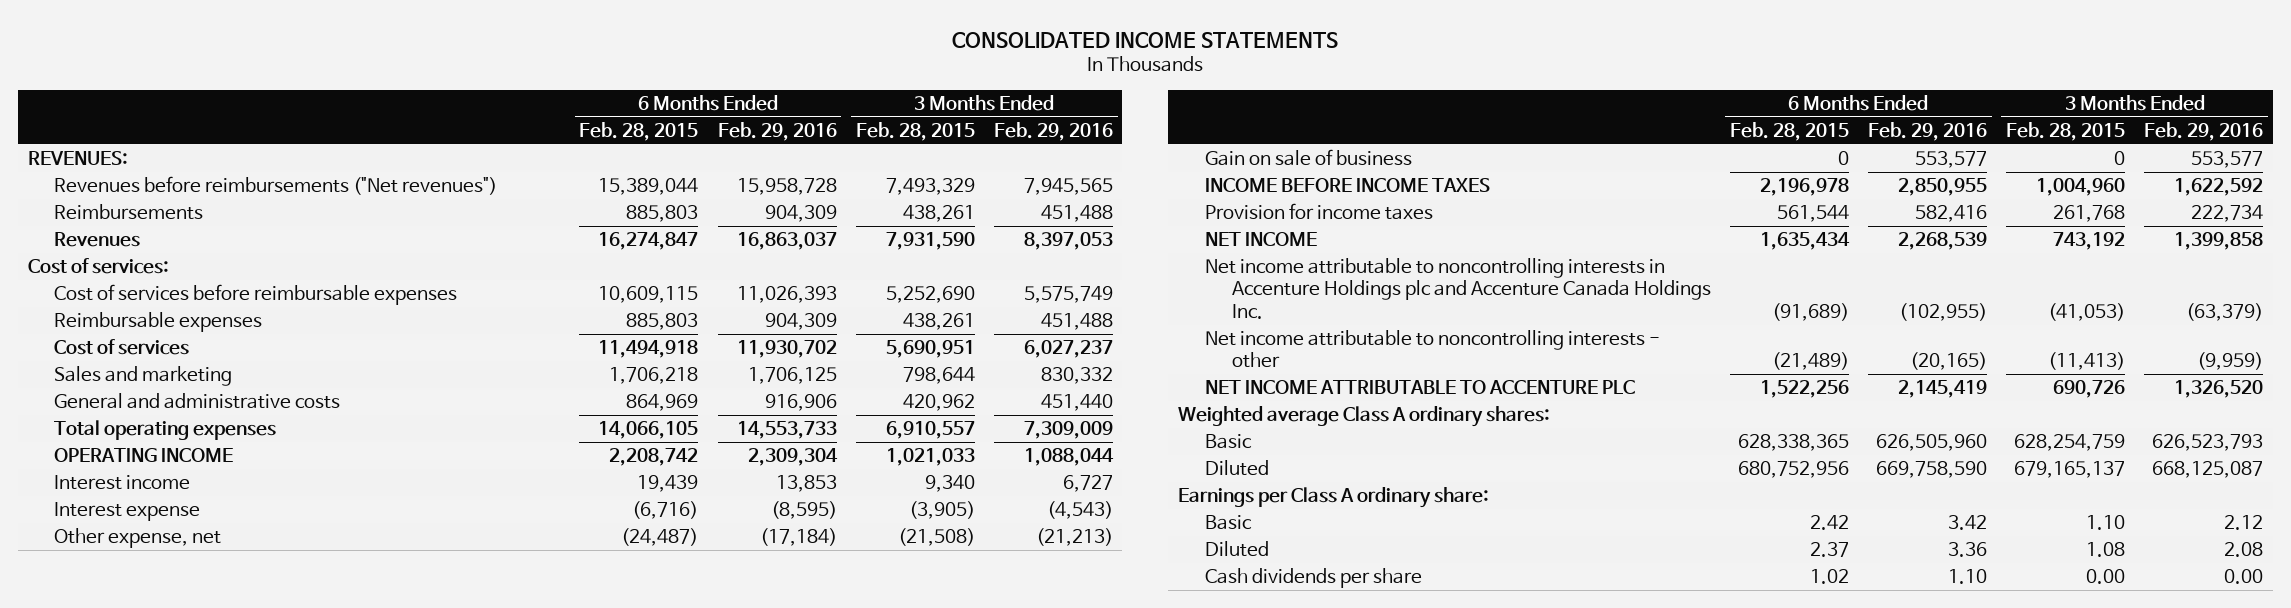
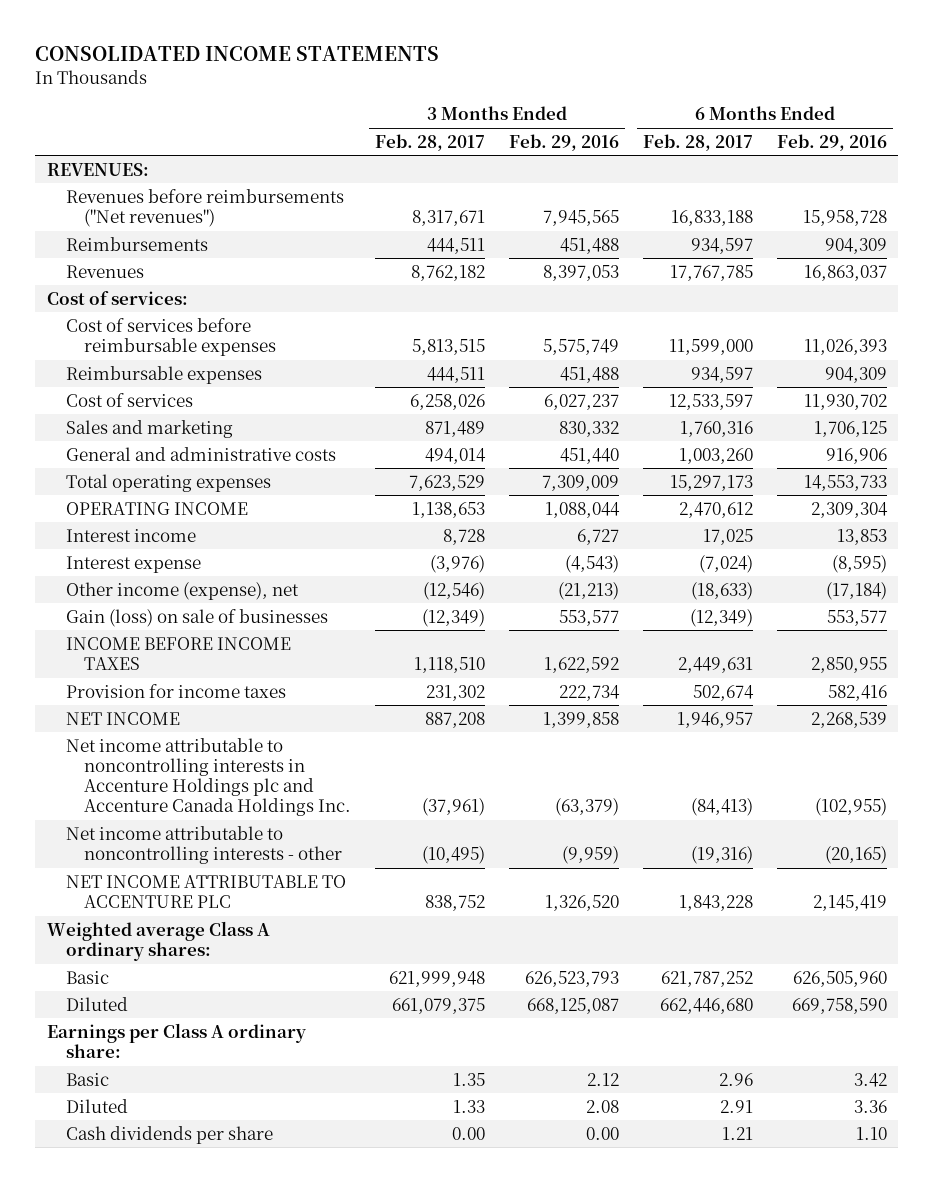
[579,121,699,141] Feb. 28, 2015 -> none
[855,121,975,141] Feb. 28, 2015 -> none
none -> [375,133,486,151] Feb. 28, 2017
none -> [642,133,753,151] Feb. 28, 2017
[54,528,222,549] Other expense, net -> [65,581,299,600] Other income (expense), net
[1204,149,1412,167] Gain on sale of business -> [65,608,328,627] Gain (loss) on sale of businesses

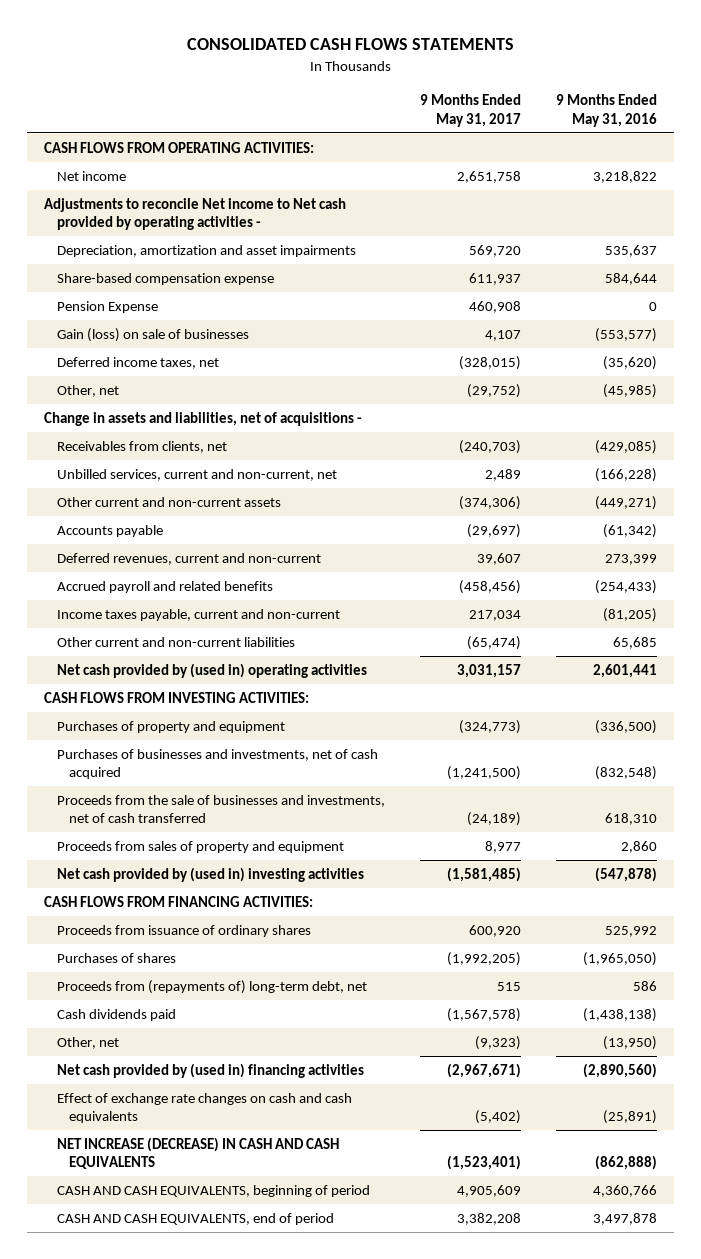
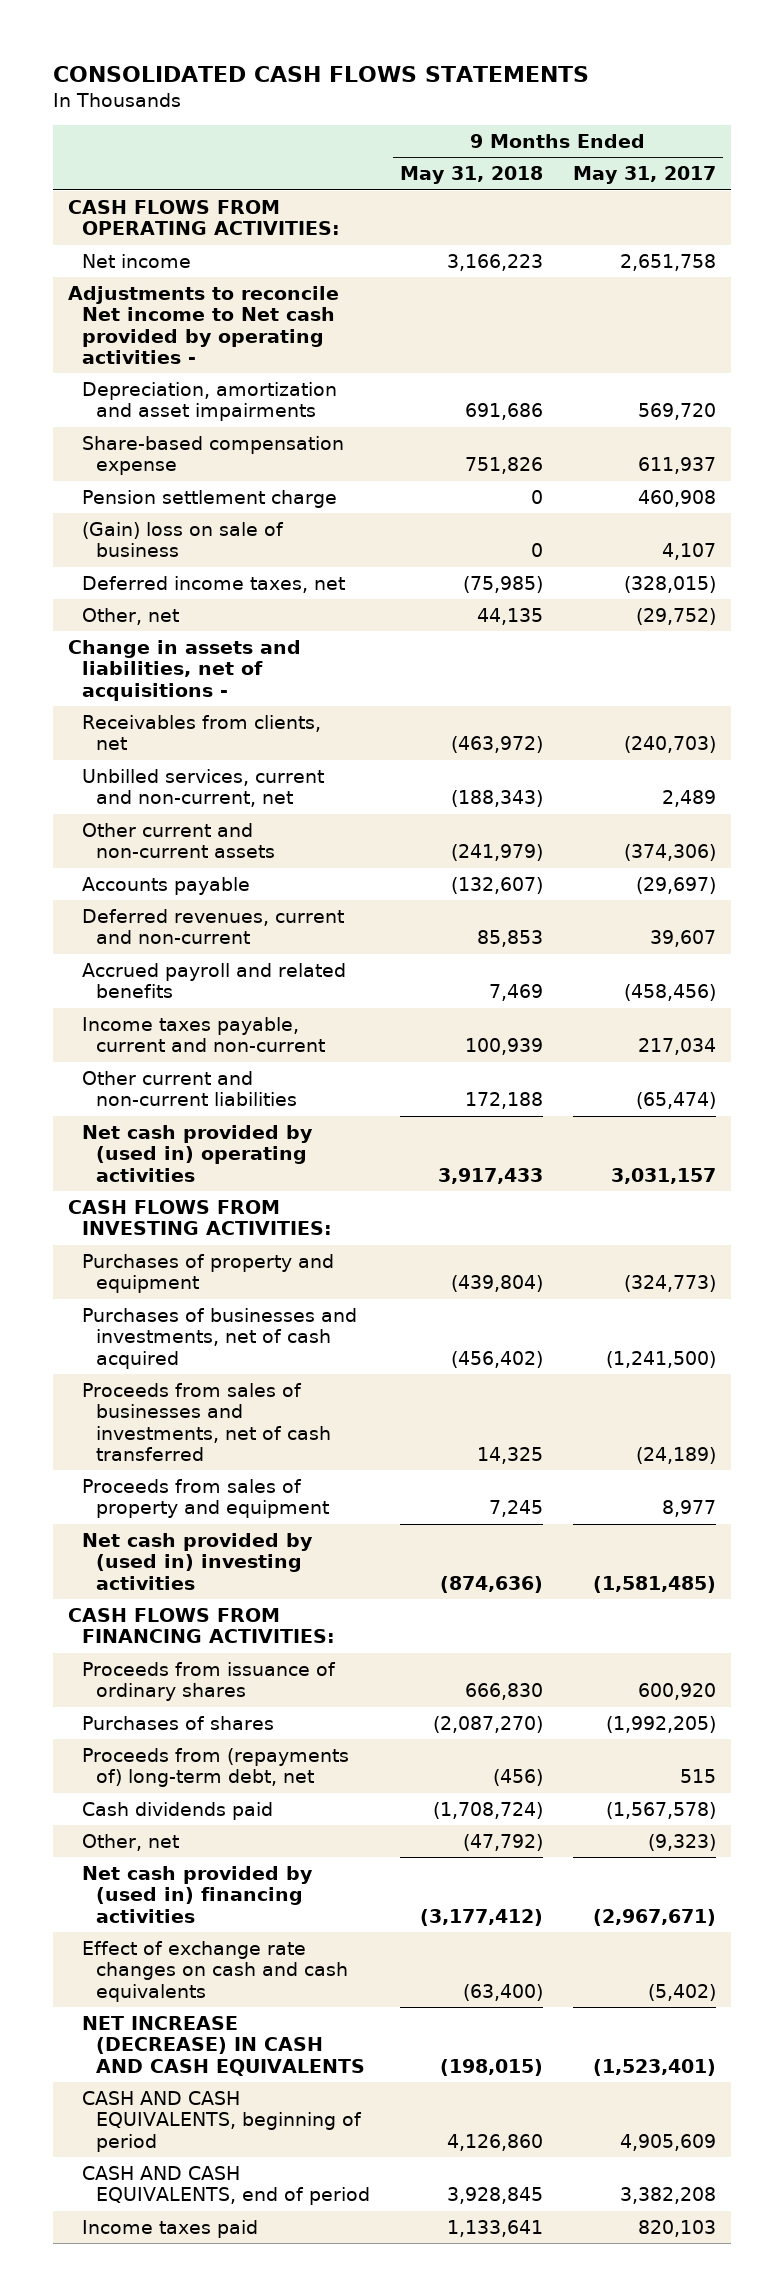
[555,94,657,127] 9 Months Ended May 31, 2016 -> none
none -> [399,166,543,185] May 31, 2018
[56,300,158,313] Pension Expense -> [81,489,337,508] Pension settlement charge
[56,327,249,342] Gain (loss) on sale of businesses -> [81,521,284,558] (Gain) loss on sale of business
[56,794,385,824] Proceeds from the sale of businesses and investments, net of cash transferred -> [81,1382,332,1462] Proceeds from sales of businesses and investments, net of cash transferred
none -> [81,2219,258,2238] Income taxes paid

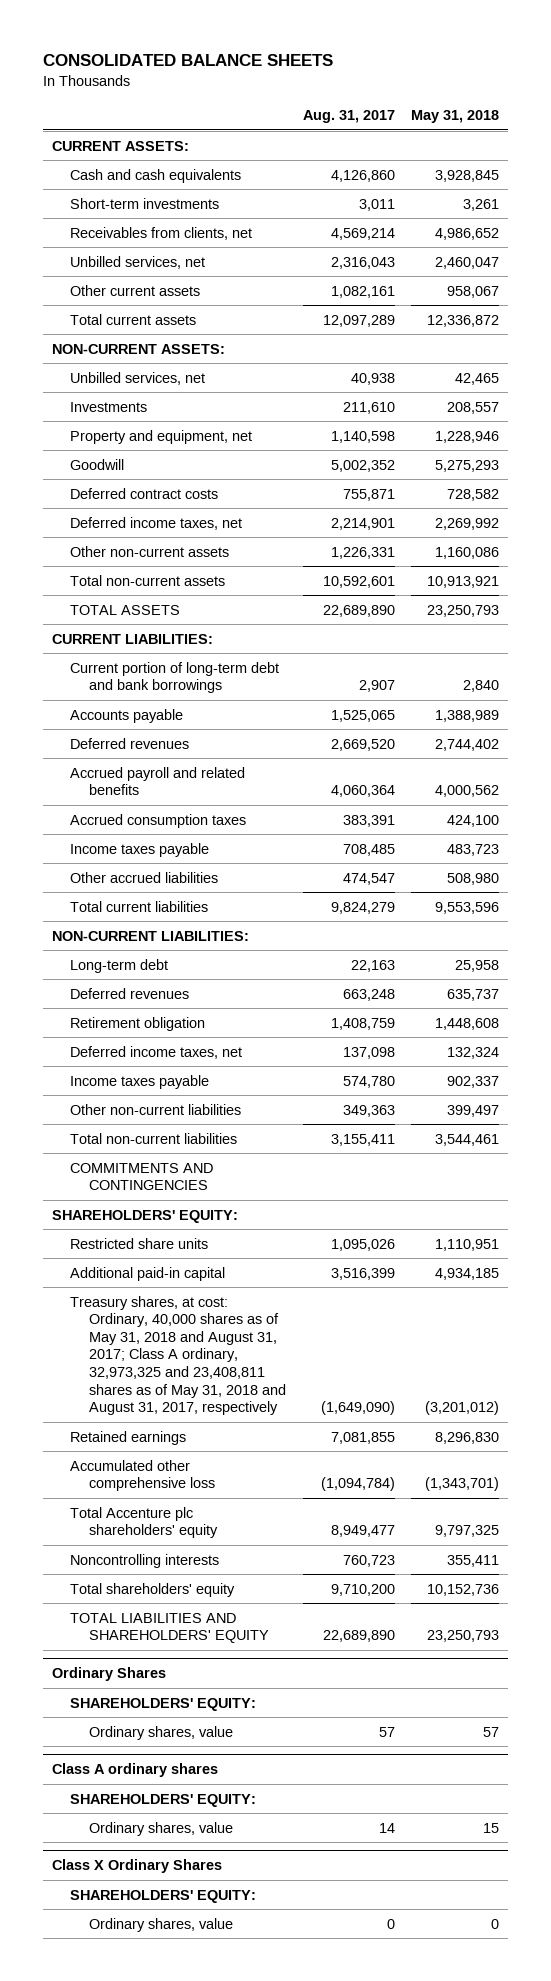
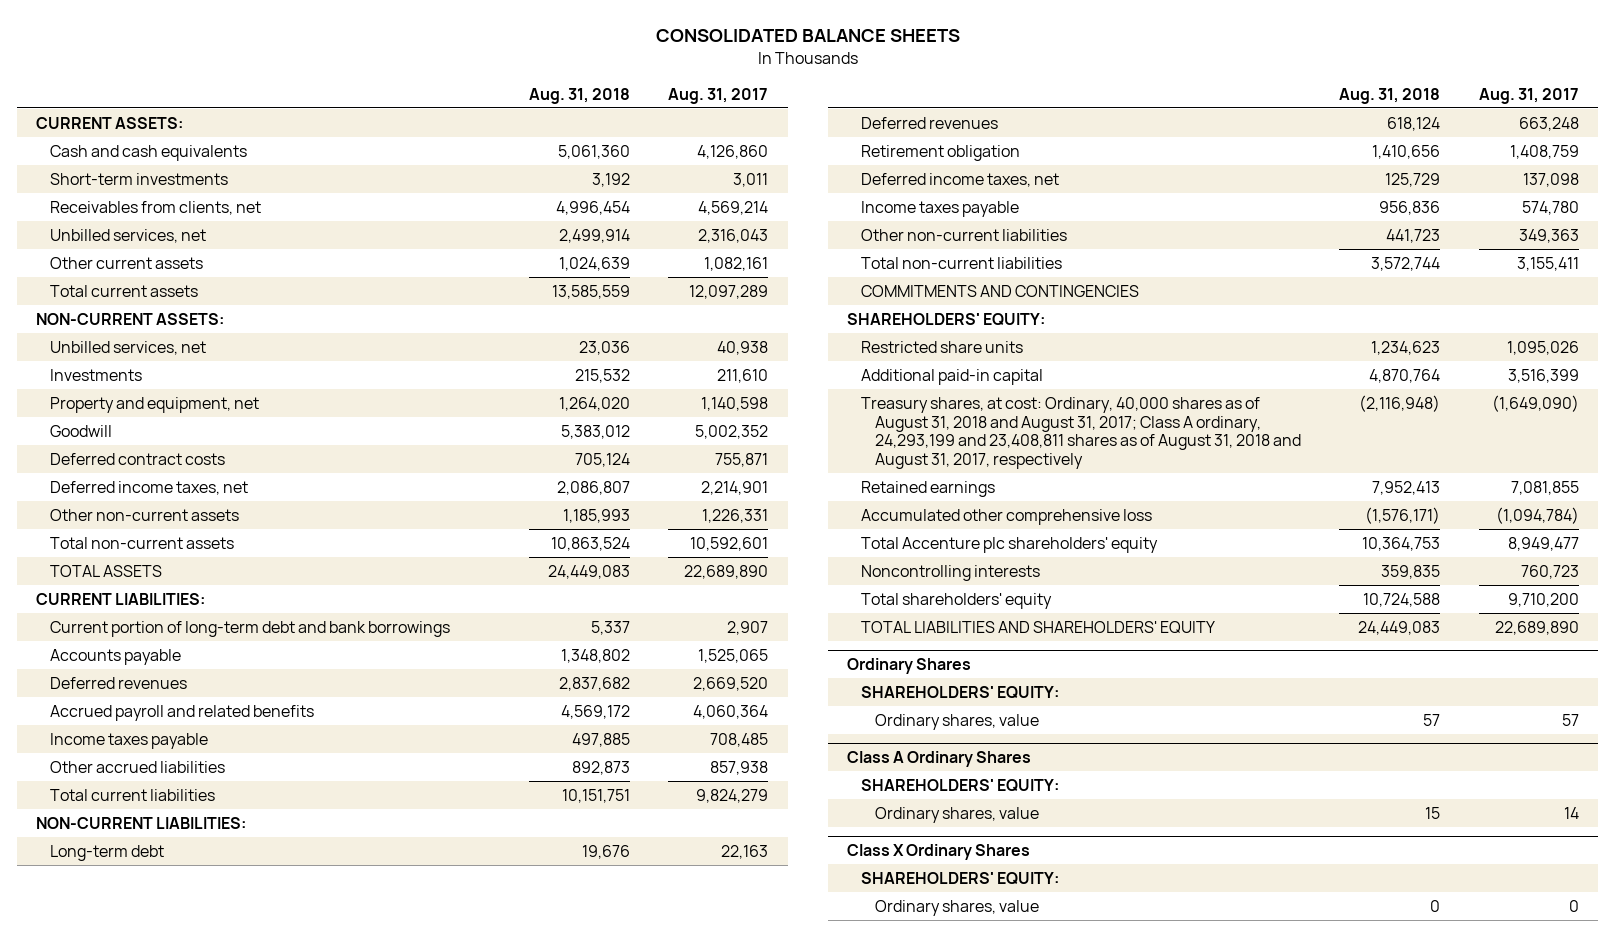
[411,110,500,124] May 31, 2018 -> none
none -> [528,87,630,104] Aug. 31, 2018
[70,813,247,828] Accrued consumption taxes -> none
[342,872,395,885] 474,547 -> [710,760,769,775] 857,938
[70,1295,286,1416] Treasury shares, at cost: Ordinary, 40,000 shares as of May 31, 2018 and August 31, 2017; Class A ordinary, 32,973,325 and 23,408,811 shares as of May 31, 2018 and August 31, 2017, respectively -> [861,396,1301,470] Treasury shares, at cost: Ordinary, 40,000 shares as of August 31, 2018 and August 31, 2017; Class A ordinary, 24,293,199 and 23,408,811 shares as of August 31, 2018 and August 31, 2017, respectively
[51,1763,218,1778] Class A ordinary shares -> [847,751,1032,768] Class A Ordinary Shares

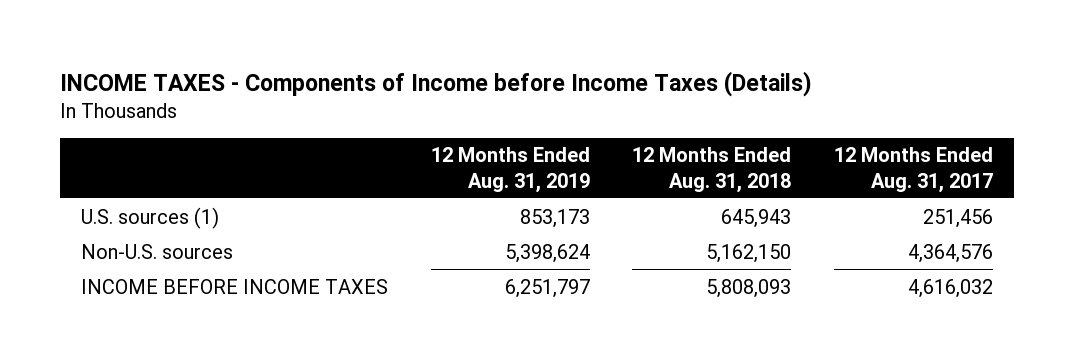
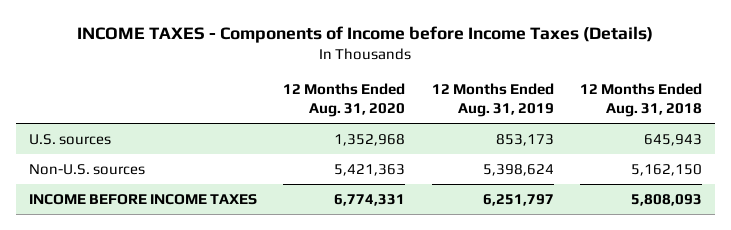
[834,147,994,193] 12 Months Ended Aug. 31, 2017 -> none
none -> [283,83,406,118] 12 Months Ended Aug. 31, 2020
[81,206,220,229] U.S. sources (1) -> [28,133,111,145] U.S. sources

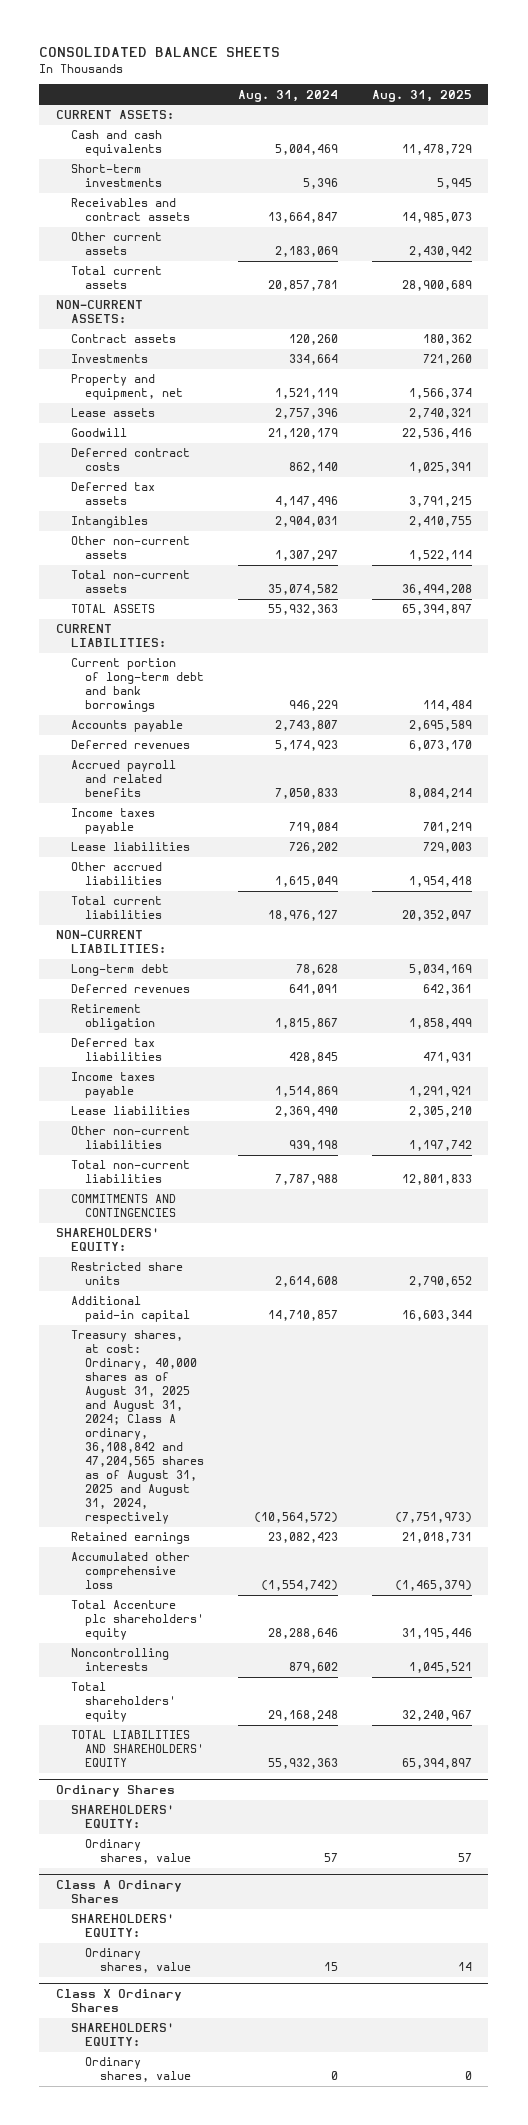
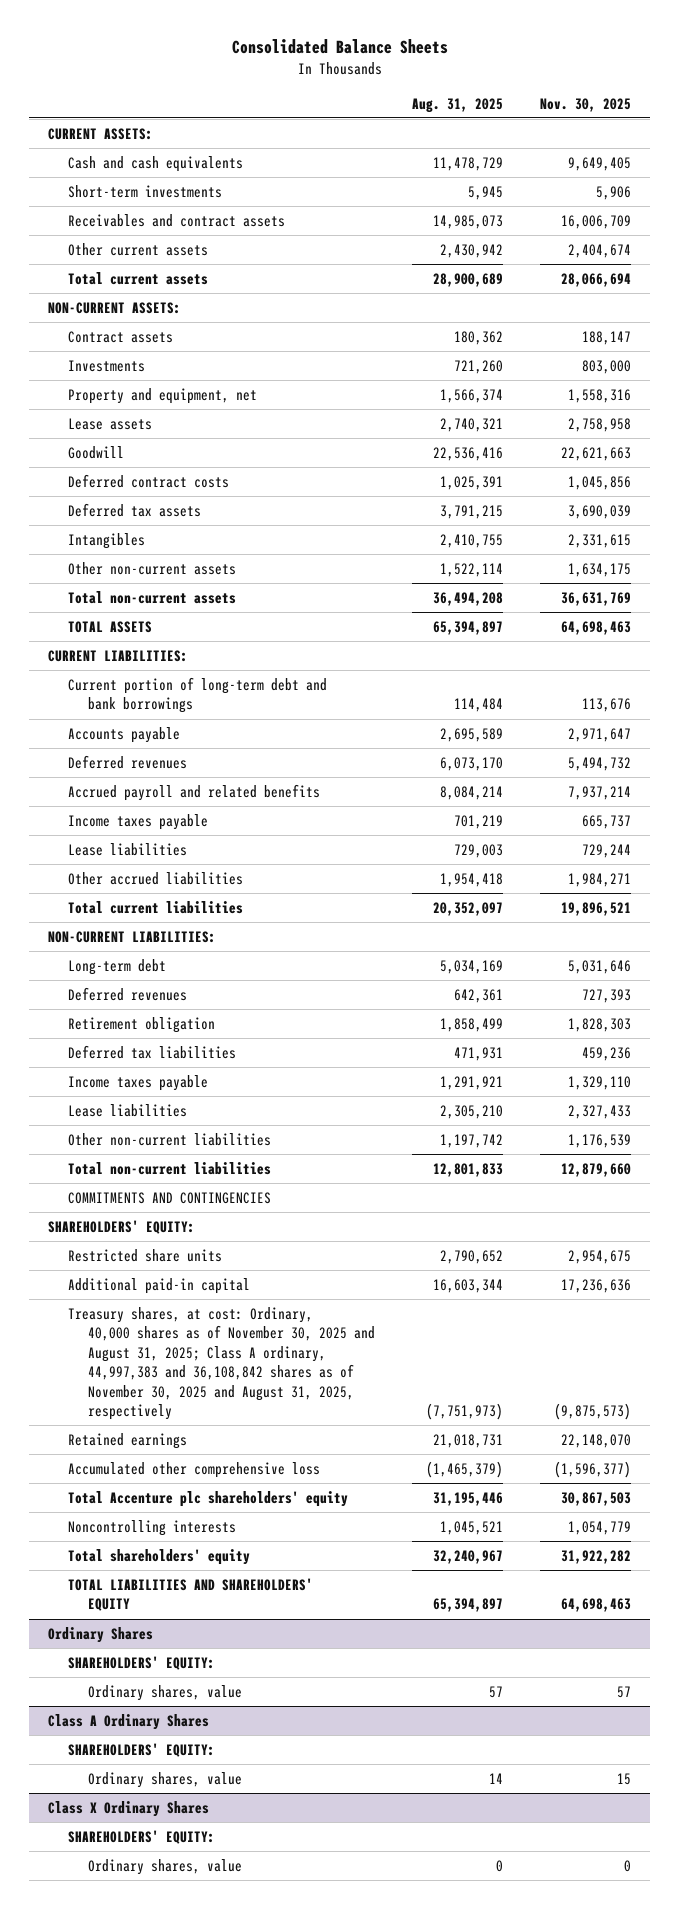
[39,47,281,58] CONSOLIDATED BALANCE SHEETS -> [231,39,448,55] Consolidated Balance Sheets
[238,89,339,102] Aug. 31, 2024 -> none
none -> [540,97,632,112] Nov. 30, 2025
[70,1330,205,1525] Treasury shares, at cost: Ordinary, 40,000 shares as of August 31, 2025 and August 31, 2024; Class A ordinary, 36,108,842 and 47,204,565 shares as of August 31, 2025 and August 31, 2024, respectively -> [68,1306,376,1420] Treasury shares, at cost: Ordinary, 40,000 shares as of November 30, 2025 and August 31, 2025; Class A ordinary, 44,997,383 and 36,108,842 shares as of November 30, 2025 and August 31, 2025, respectively

